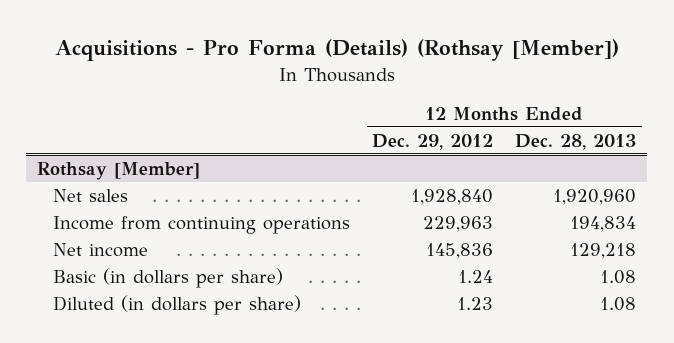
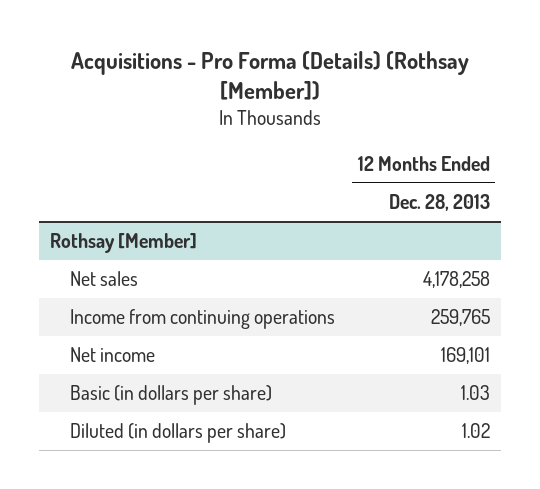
[372,133,494,150] Dec. 29, 2012 -> none
[553,189,637,206] 1,920,960 -> [422,271,490,289] 4,178,258
[570,216,637,233] 194,834 -> [430,309,490,327] 259,765
[570,243,637,260] 129,218 -> [440,347,490,365] 169,101
[600,270,637,285] 1.08 -> [460,385,490,401] 1.03
[600,297,637,312] 1.08 -> [461,423,490,439] 1.02

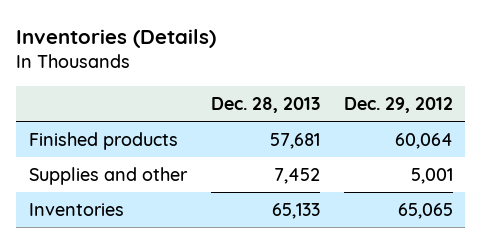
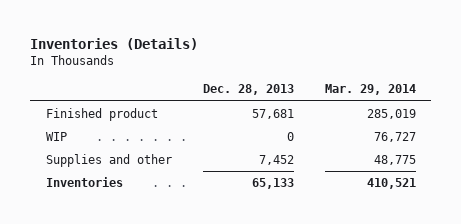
[343,96,453,113] Dec. 29, 2012 -> none
none -> [324,84,416,96] Mar. 29, 2014
[28,131,178,150] Finished products -> [45,107,158,121] Finished product
none -> [45,131,67,141] WIP

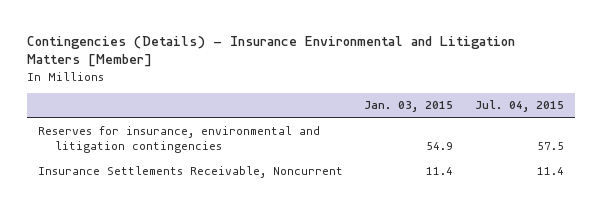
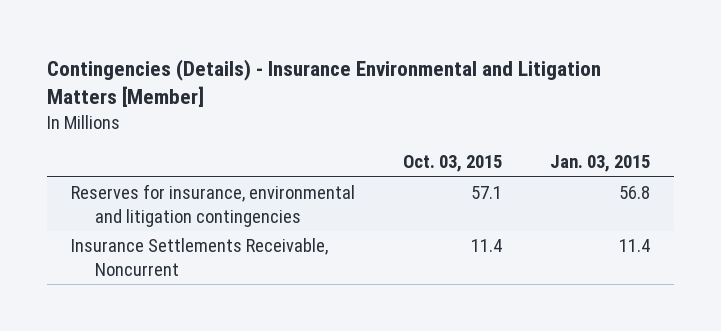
[474,100,564,113] Jul. 04, 2015 -> none
none -> [402,155,502,173] Oct. 03, 2015
[426,142,454,151] 54.9 -> [618,186,650,200] 56.8

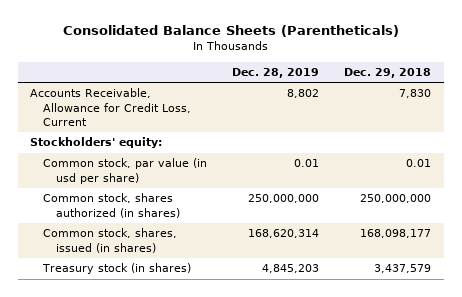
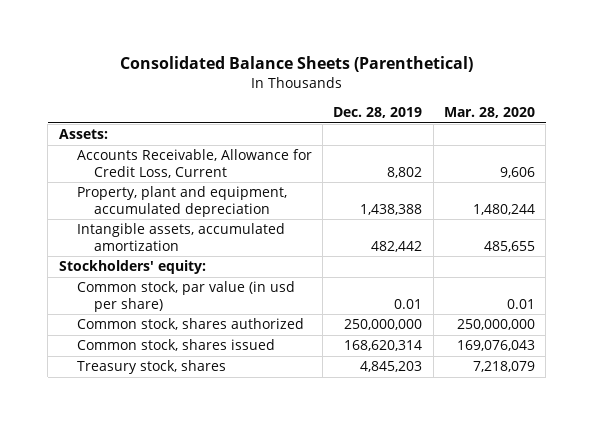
[62,25,399,38] Consolidated Balance Sheets (Parentheticals) -> [119,56,473,73] Consolidated Balance Sheets (Parenthetical)
[344,67,432,78] Dec. 29, 2018 -> none
none -> [444,107,536,119] Mar. 28, 2020
none -> [58,129,108,140] Assets:
none -> [76,186,287,217] Property, plant and equipment, accumulated depreciation
none -> [76,223,285,251] Intangible assets, accumulated amortization
[43,193,181,218] Common stock, shares authorized (in shares) -> [76,318,304,331] Common stock, shares authorized
[43,228,178,253] Common stock, shares, issued (in shares) -> [76,339,275,352] Common stock, shares issued
[42,263,192,275] Treasury stock (in shares) -> [76,360,226,375] Treasury stock, shares

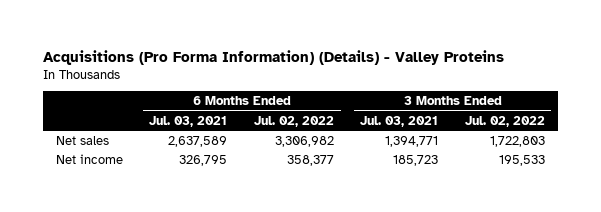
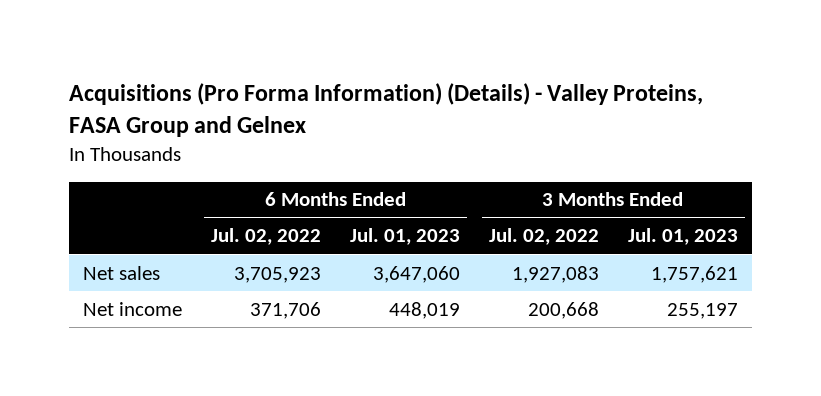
[42,50,504,66] Acquisitions (Pro Forma Information) (Details) - Valley Proteins -> [69,83,704,138] Acquisitions (Pro Forma Information) (Details) - Valley Proteins, FASA Group and Gelnex
[149,115,228,127] Jul. 03, 2021 -> none
[360,115,439,127] Jul. 03, 2021 -> none
none -> [350,228,461,246] Jul. 01, 2023
none -> [627,228,738,246] Jul. 01, 2023
[274,135,334,147] 3,306,982 -> [234,266,322,283] 3,705,923
[489,135,545,147] 1,722,803 -> [512,265,600,283] 1,927,083
[286,154,334,166] 358,377 -> [250,301,322,319] 371,706
[498,154,545,166] 195,533 -> [528,301,600,319] 200,668

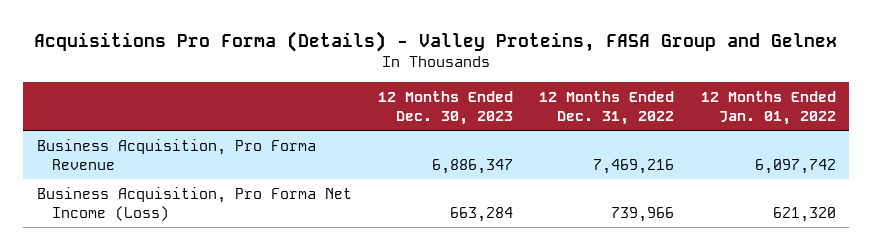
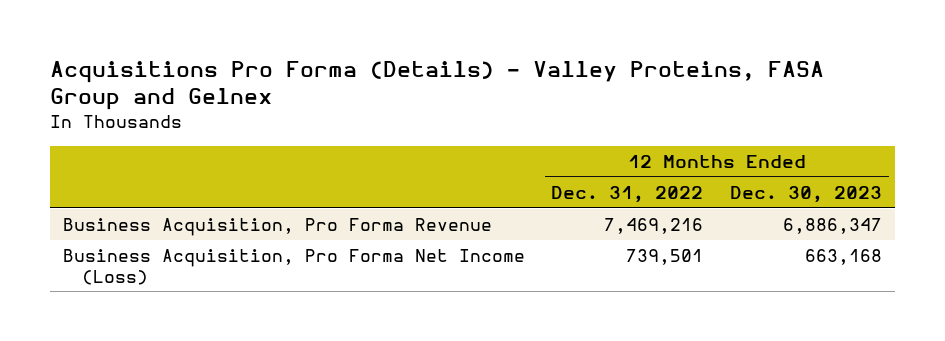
[700,90,836,126] 12 Months Ended Jan. 01, 2022 -> none
[449,207,513,223] 663,284 -> [805,249,883,266] 663,168
[611,207,675,223] 739,966 -> [626,249,704,266] 739,501

